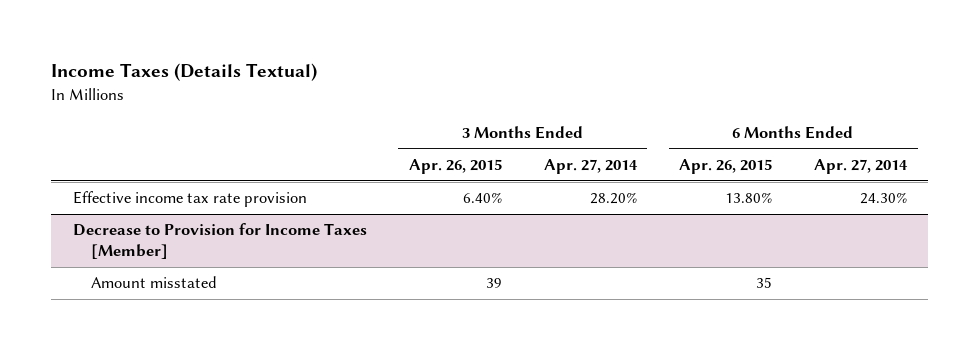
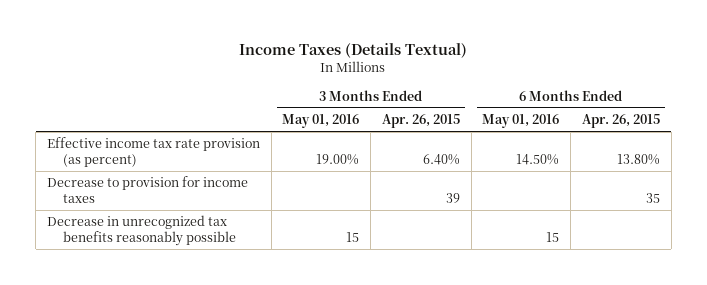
[543,159,638,175] Apr. 27, 2014 -> none
[814,159,909,175] Apr. 27, 2014 -> none
none -> [282,114,360,129] May 01, 2016
none -> [482,114,560,129] May 01, 2016
[72,223,367,260] Decrease to Provision for Income Taxes [Member] -> none
[72,191,307,208] Effective income tax rate provision -> [46,137,260,167] Effective income tax rate provision (as percent)
[91,276,218,289] Amount misstated -> [46,176,248,203] Decrease to provision for income taxes
none -> [46,215,236,246] Decrease in unrecognized tax benefits reasonably possible

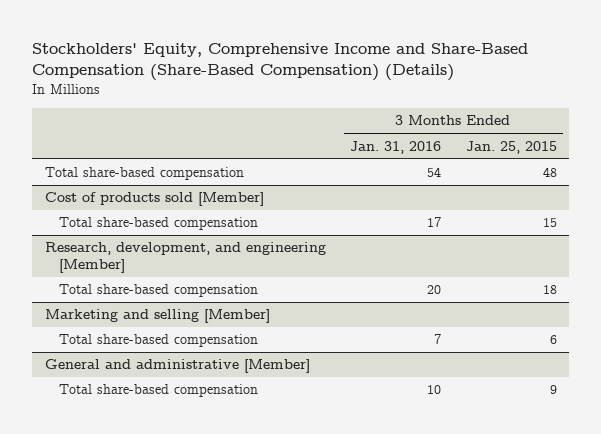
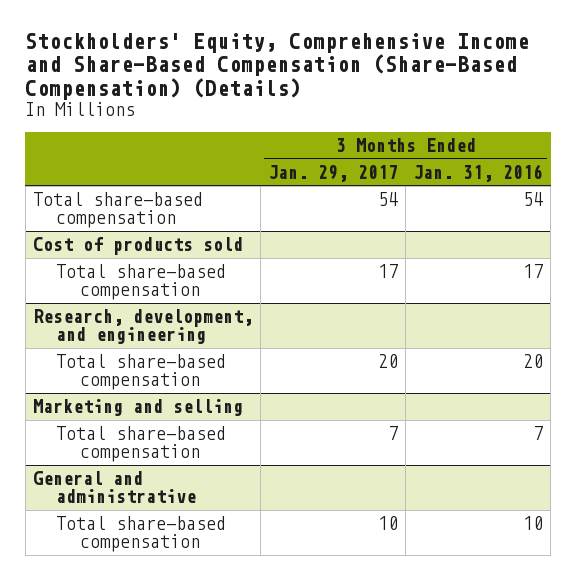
[465,140,557,154] Jan. 25, 2015 -> none
none -> [268,164,399,182] Jan. 29, 2017
[44,192,264,207] Cost of products sold [Member] -> [32,237,243,256] Cost of products sold
[44,242,326,273] Research, development, and engineering [Member] -> [32,309,253,345] Research, development, and engineering
[44,309,270,324] Marketing and selling [Member] -> [32,399,243,417] Marketing and selling
[44,359,310,374] General and administrative [Member] -> [32,471,197,504] General and administrative

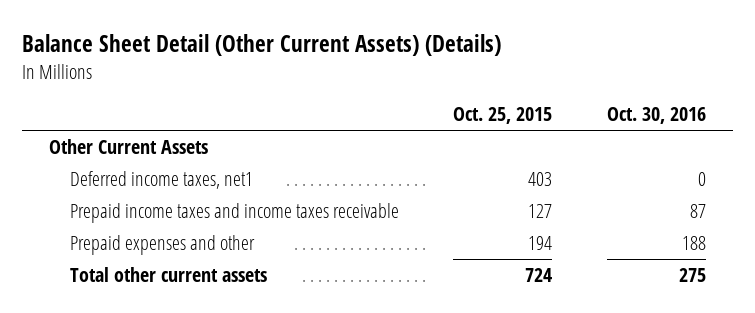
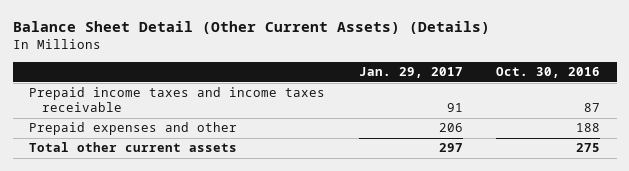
[453,107,553,125] Oct. 25, 2015 -> none
none -> [358,67,463,79] Jan. 29, 2017
[49,139,209,155] Other Current Assets -> none
[69,171,253,190] Deferred income taxes, net1 -> none

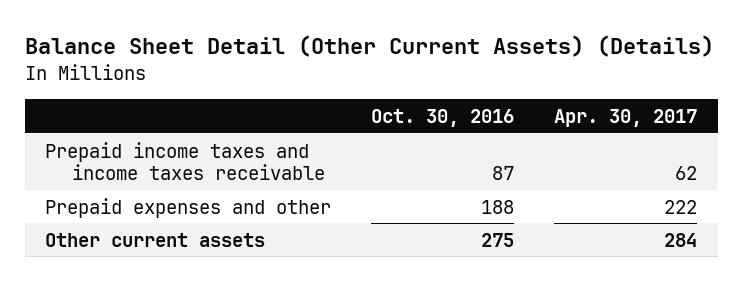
[358,67,463,79] Jan. 29, 2017 -> none
none -> [554,108,698,127] Apr. 30, 2017
[29,142,238,153] Total other current assets -> [44,232,265,247] Other current assets

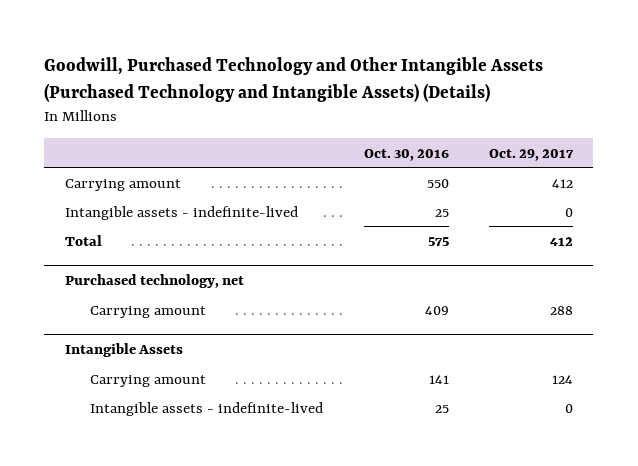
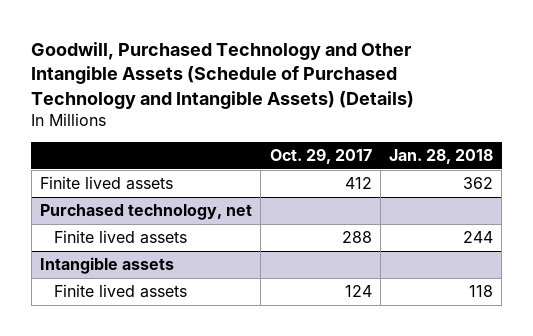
[44,56,544,102] Goodwill, Purchased Technology and Other Intangible Assets (Purchased Technology and Intangible Assets) (Details) -> [31,41,415,109] Goodwill, Purchased Technology and Other Intangible Assets (Schedule of Purchased Technology and Intangible Assets) (Details)
[363,148,449,161] Oct. 30, 2016 -> none
none -> [389,148,494,164] Jan. 28, 2018
[64,205,298,220] Intangible assets - indefinite-lived -> none
[64,234,102,246] Total -> none
[64,178,181,191] Carrying amount -> [40,176,174,191] Finite lived assets
[90,401,324,416] Intangible assets - indefinite-lived -> none
[90,305,207,318] Carrying amount -> [53,230,187,245] Finite lived assets
[64,342,183,357] Intangible Assets -> [40,257,175,275] Intangible assets
[90,374,207,387] Carrying amount -> [53,284,187,299] Finite lived assets

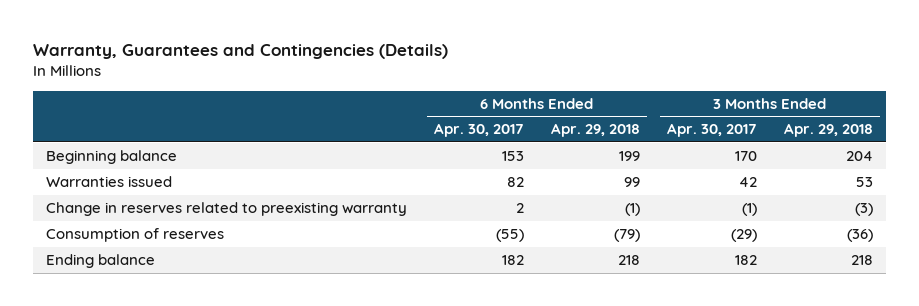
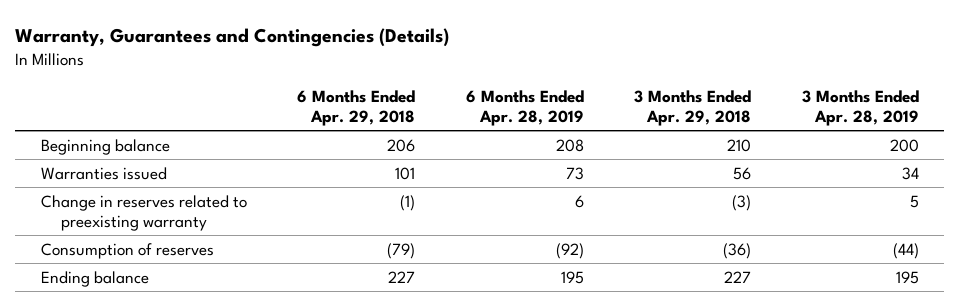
[434,123,525,138] Apr. 30, 2017 -> none
[667,123,758,138] Apr. 30, 2017 -> none
none -> [465,89,584,126] 6 Months Ended Apr. 28, 2019
none -> [801,89,919,126] 3 Months Ended Apr. 28, 2019
[619,151,641,162] 199 -> [387,138,416,152] 206
[846,151,874,162] 204 -> [727,138,752,152] 210
[624,177,641,188] 99 -> [395,166,416,180] 101
[856,177,874,188] 53 -> [733,166,752,180] 56
[618,255,641,266] 218 -> [388,270,416,283] 227
[851,255,874,266] 218 -> [724,270,752,283] 227

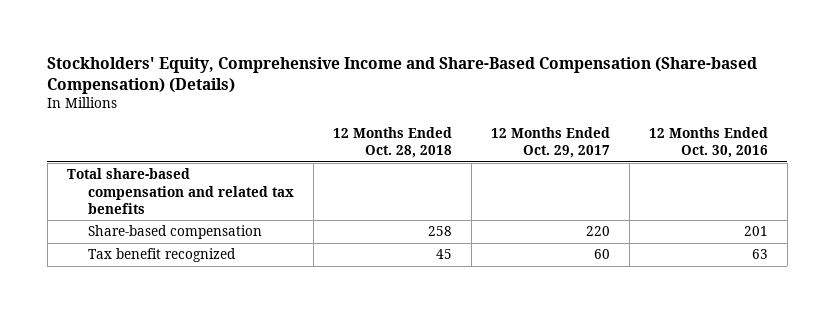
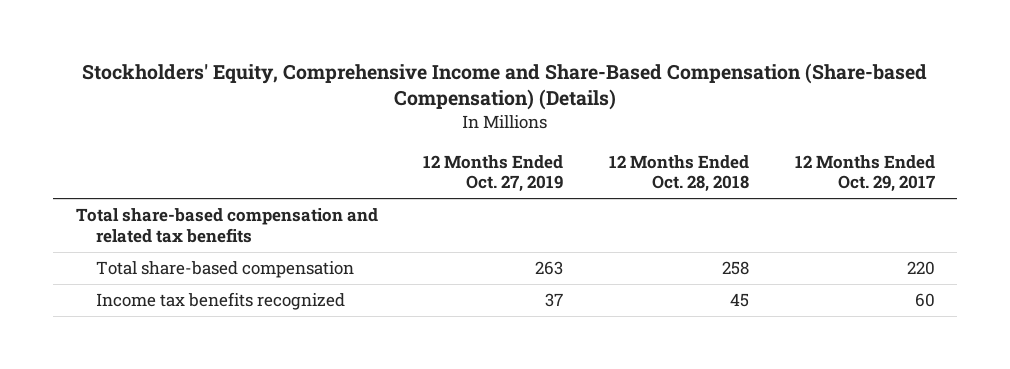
[649,127,769,159] 12 Months Ended Oct. 30, 2016 -> none
none -> [423,154,564,193] 12 Months Ended Oct. 27, 2019
[88,225,263,240] Share-based compensation -> [96,261,355,279] Total share-based compensation
[88,248,237,263] Tax benefit recognized -> [96,292,346,311] Income tax benefits recognized

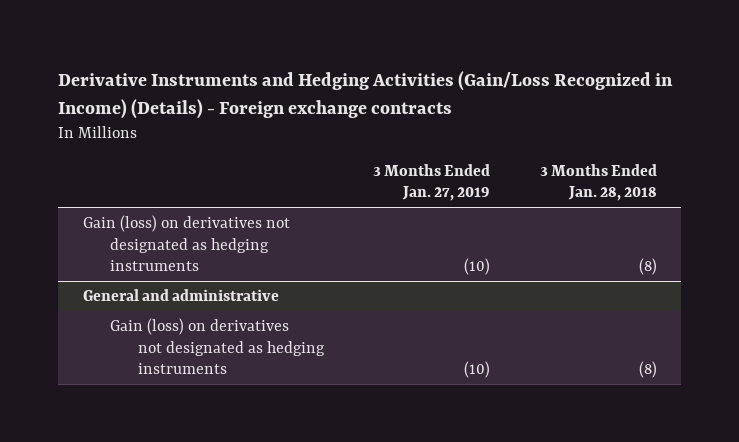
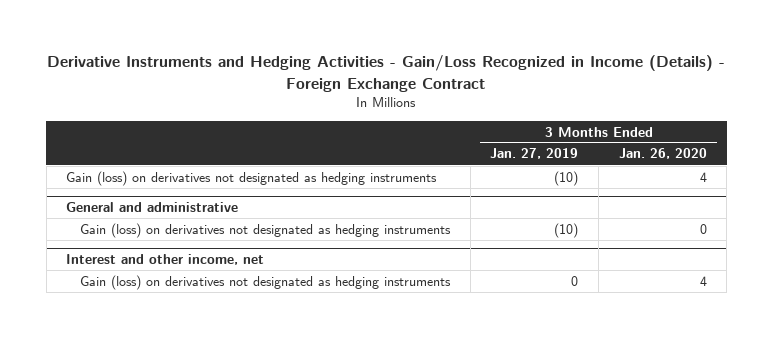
[57,70,673,119] Derivative Instruments and Hedging Activities (Gain/Loss Recognized in Income) (Details) - Foreign exchange contracts -> [47,55,726,92] Derivative Instruments and Hedging Activities - Gain/Loss Recognized in Income (Details) - Foreign Exchange Contract
[539,163,657,202] 3 Months Ended Jan. 28, 2018 -> none
none -> [618,148,707,160] Jan. 26, 2020
none -> [66,253,265,265] Interest and other income, net
none -> [80,274,452,290] Gain (loss) on derivatives not designated as hedging instruments

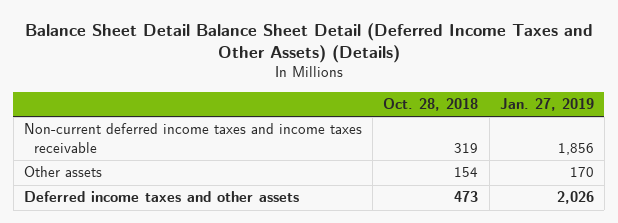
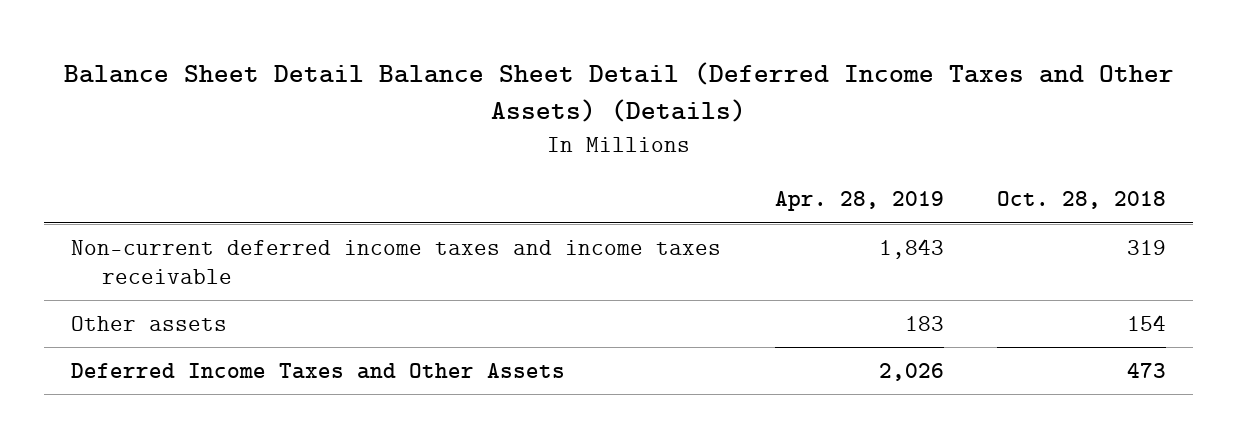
[499,98,594,112] Jan. 27, 2019 -> none
none -> [774,191,944,212] Apr. 28, 2019
[23,191,299,203] Deferred income taxes and other assets -> [71,362,566,379] Deferred Income Taxes and Other Assets

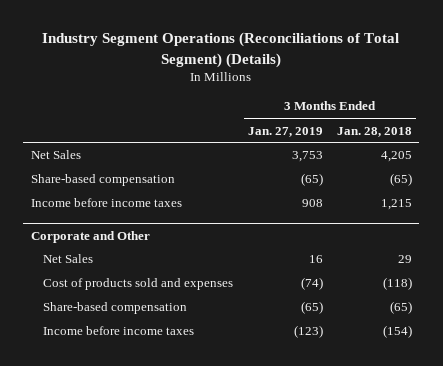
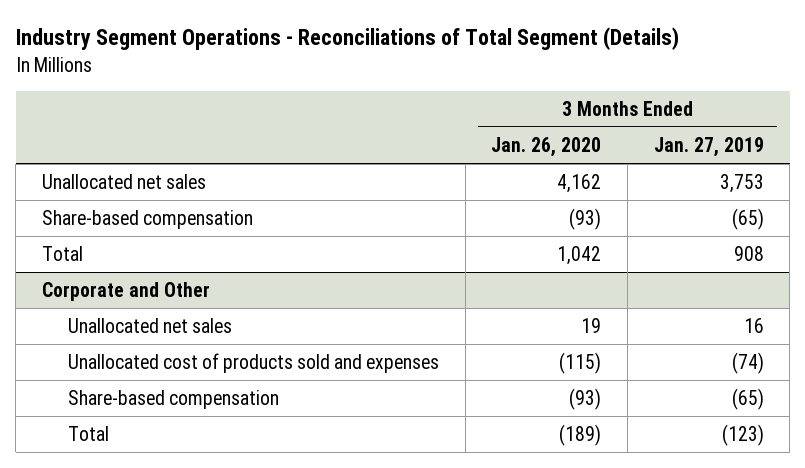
[42,32,400,68] Industry Segment Operations (Reconciliations of Total Segment) (Details) -> [15,27,679,51] Industry Segment Operations - Reconciliations of Total Segment (Details)
[337,126,413,137] Jan. 28, 2018 -> none
none -> [491,136,602,157] Jan. 26, 2020
[30,150,81,160] Net Sales -> [41,173,206,189] Unallocated net sales
[30,198,182,208] Income before income taxes -> [41,245,83,261] Total
[43,254,94,264] Net Sales -> [68,317,233,333] Unallocated net sales
[43,278,234,291] Cost of products sold and expenses -> [68,352,440,373] Unallocated cost of products sold and expenses
[43,326,195,336] Income before income taxes -> [68,425,110,441] Total

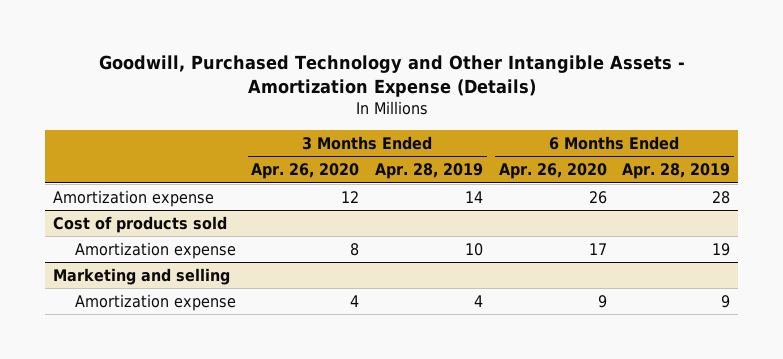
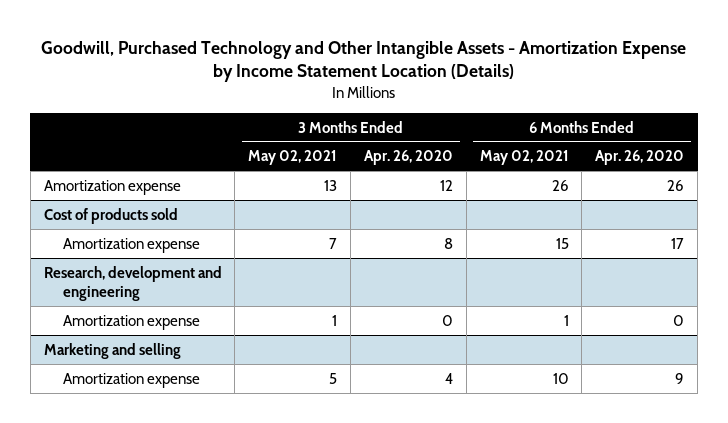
[98,55,685,98] Goodwill, Purchased Technology and Other Intangible Assets - Amortization Expense (Details) -> [40,40,686,83] Goodwill, Purchased Technology and Other Intangible Assets - Amortization Expense by Income Statement Location (Details)
[375,163,484,180] Apr. 28, 2019 -> none
[622,163,731,180] Apr. 28, 2019 -> none
none -> [248,150,338,166] May 02, 2021
none -> [479,150,569,166] May 02, 2021
none -> [43,265,222,301] Research, development and engineering
none -> [63,314,201,330] Amortization expense

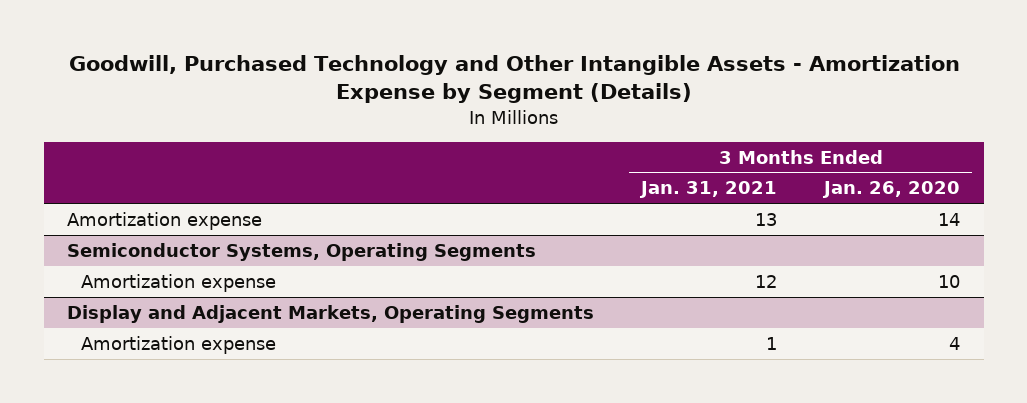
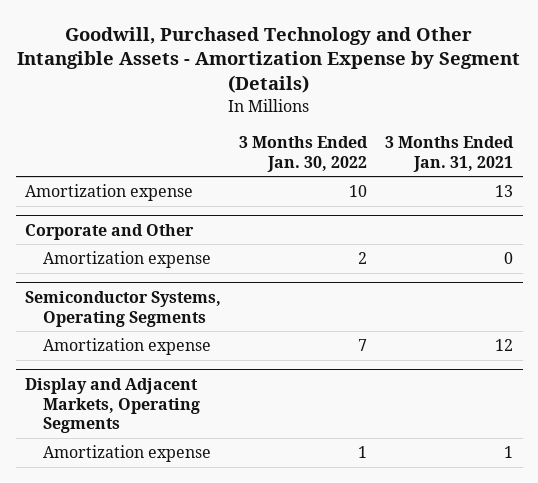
[822,181,961,199] Jan. 26, 2020 -> none
none -> [239,135,369,172] 3 Months Ended Jan. 30, 2022
none -> [24,223,194,240] Corporate and Other
none -> [42,251,211,269] Amortization expense

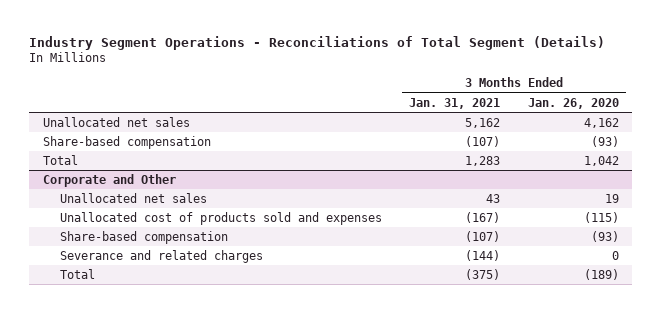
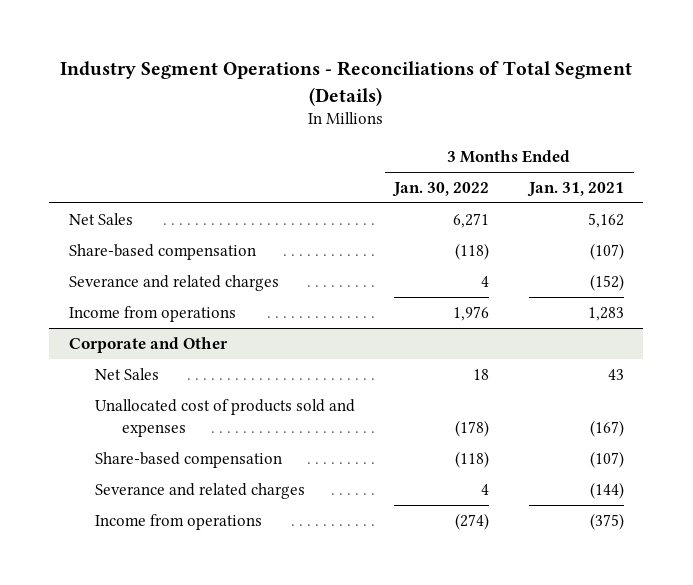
[527,97,619,109] Jan. 26, 2020 -> none
none -> [392,181,490,197] Jan. 30, 2022
[42,116,190,127] Unallocated net sales -> [68,212,133,225] Net Sales
none -> [68,274,279,291] Severance and related charges
[42,154,78,165] Total -> [68,305,236,322] Income from operations
[59,192,207,203] Unallocated net sales -> [95,367,160,380] Net Sales
[59,268,95,279] Total -> [95,513,263,530] Income from operations

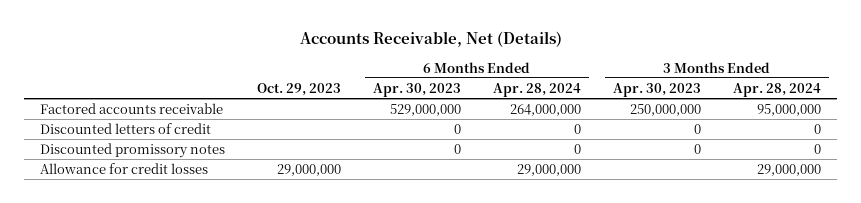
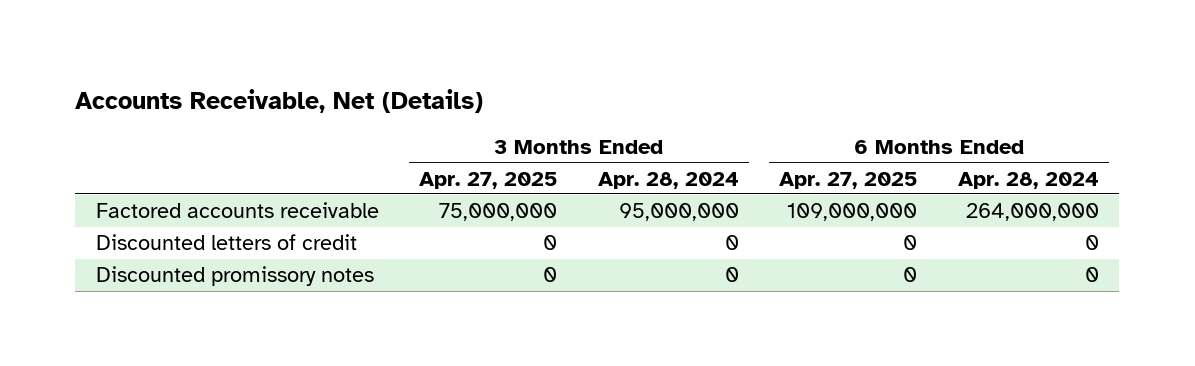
[257,82,342,96] Oct. 29, 2023 -> none
[373,82,462,97] Apr. 30, 2023 -> none
[613,82,702,97] Apr. 30, 2023 -> none
none -> [419,171,558,189] Apr. 27, 2025
none -> [779,171,918,189] Apr. 27, 2025
[40,162,209,174] Allowance for credit losses -> none

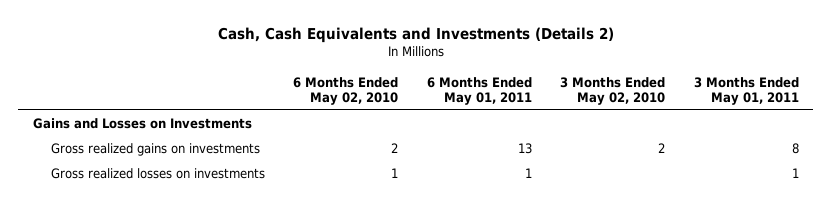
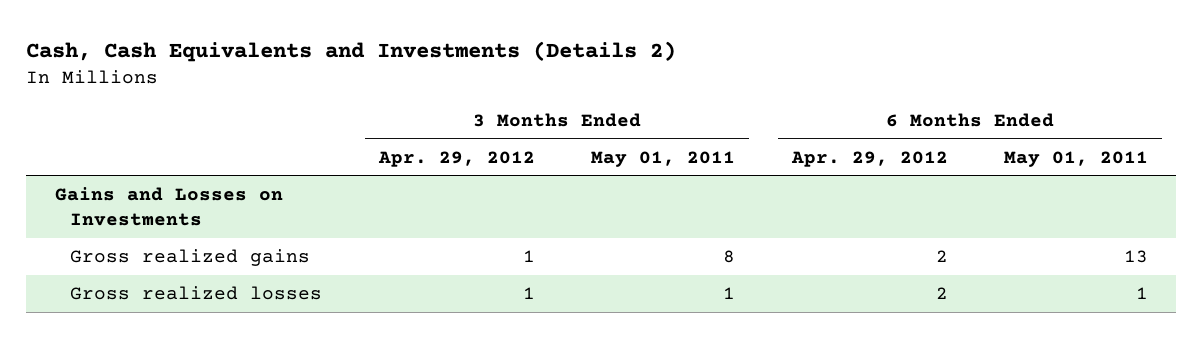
[293,76,399,106] 6 Months Ended May 02, 2010 -> none
[560,76,666,106] 3 Months Ended May 02, 2010 -> none
none -> [377,150,535,167] Apr. 29, 2012
none -> [790,150,948,167] Apr. 29, 2012
[50,143,260,157] Gross realized gains on investments -> [70,248,311,266] Gross realized gains
[50,168,265,180] Gross realized losses on investments -> [70,285,323,300] Gross realized losses

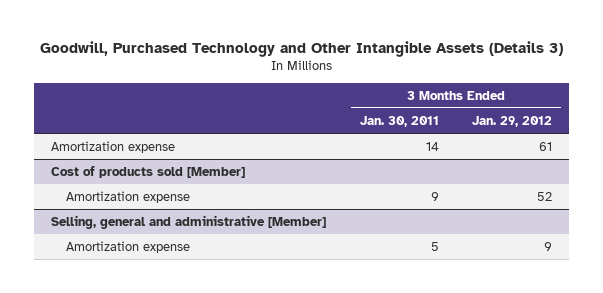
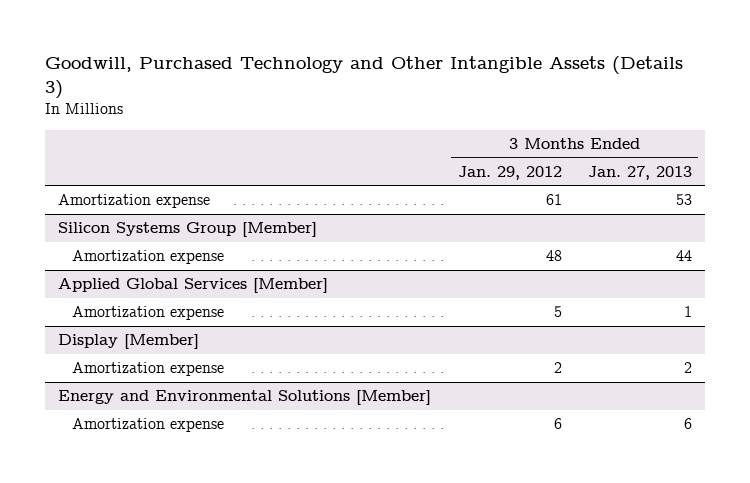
[359,115,439,127] Jan. 30, 2011 -> none
none -> [587,165,692,180] Jan. 27, 2013
[50,165,245,178] Cost of products sold [Member] -> none
[50,214,326,229] Selling, general and administrative [Member] -> none
none -> [58,222,318,238] Silicon Systems Group [Member]
[537,191,553,201] 52 -> [545,250,562,262] 48
none -> [58,278,329,294] Applied Global Services [Member]
[544,241,553,251] 9 -> [553,306,562,318] 5
none -> [58,334,200,350] Display [Member]
none -> [72,362,225,377] Amortization expense
none -> [58,390,432,406] Energy and Environmental Solutions [Member]
none -> [72,418,225,433] Amortization expense

